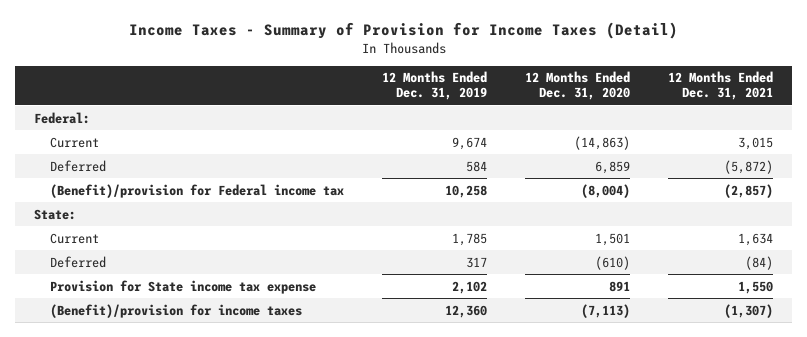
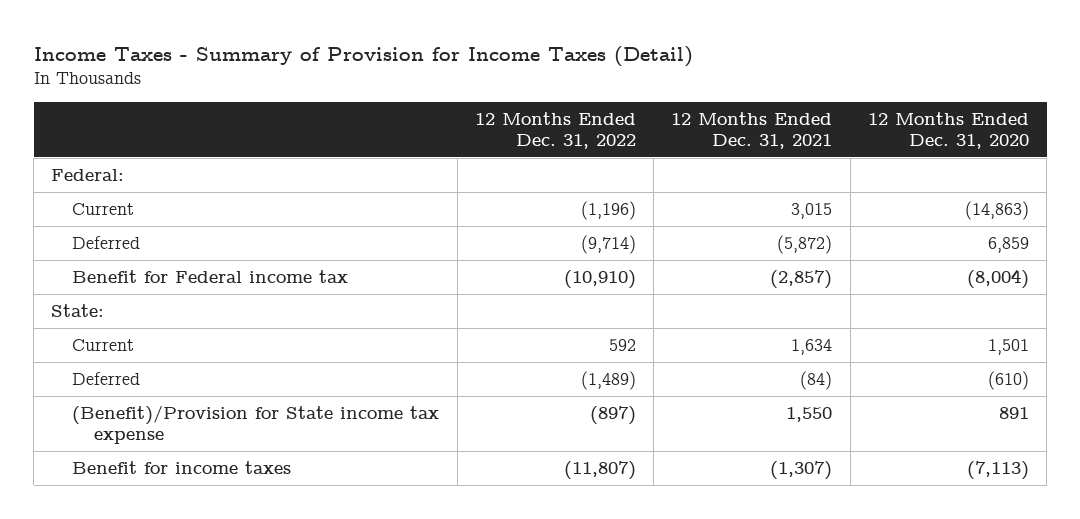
[382,71,488,101] 12 Months Ended Dec. 31, 2019 -> none
none -> [474,111,636,149] 12 Months Ended Dec. 31, 2022
[50,183,345,198] (Benefit)/provision for Federal income tax -> [72,269,349,283] Benefit for Federal income tax
[50,279,317,294] Provision for State income tax expense -> [72,404,440,444] (Benefit)/Provision for State income tax expense
[50,303,303,318] (Benefit)/provision for income taxes -> [72,460,292,474] Benefit for income taxes

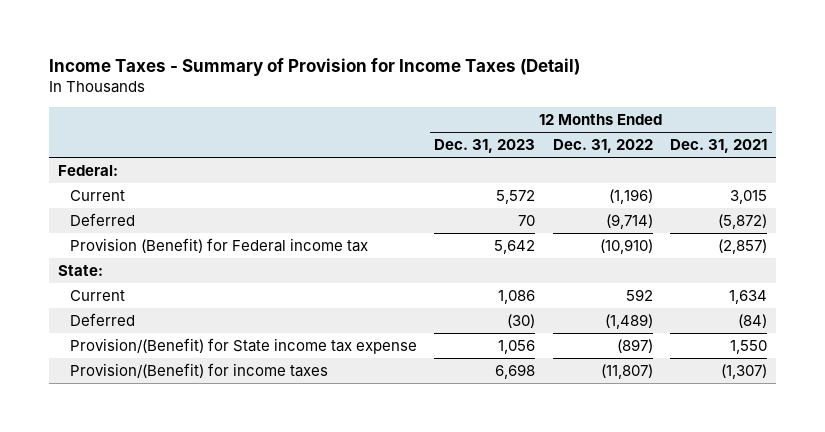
[867,111,1029,149] 12 Months Ended Dec. 31, 2020 -> none
none -> [434,139,536,154] Dec. 31, 2023
[72,269,349,283] Benefit for Federal income tax -> [69,237,368,253] Provision (Benefit) for Federal income tax
[72,404,440,444] (Benefit)/Provision for State income tax expense -> [69,337,417,354] Provision/(Benefit) for State income tax expense
[72,460,292,474] Benefit for income taxes -> [69,362,328,378] Provision/(Benefit) for income taxes

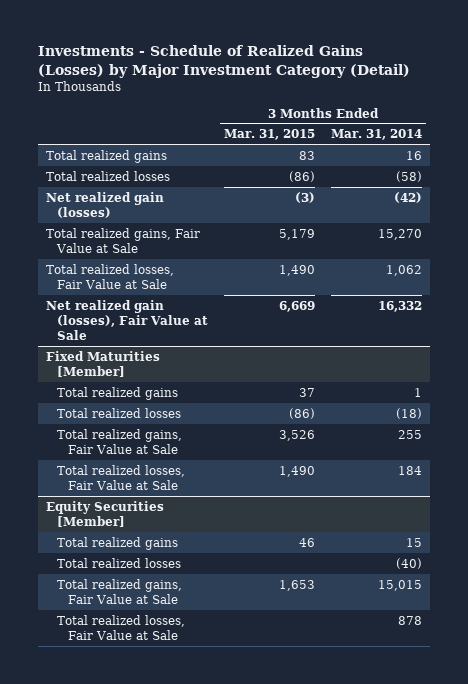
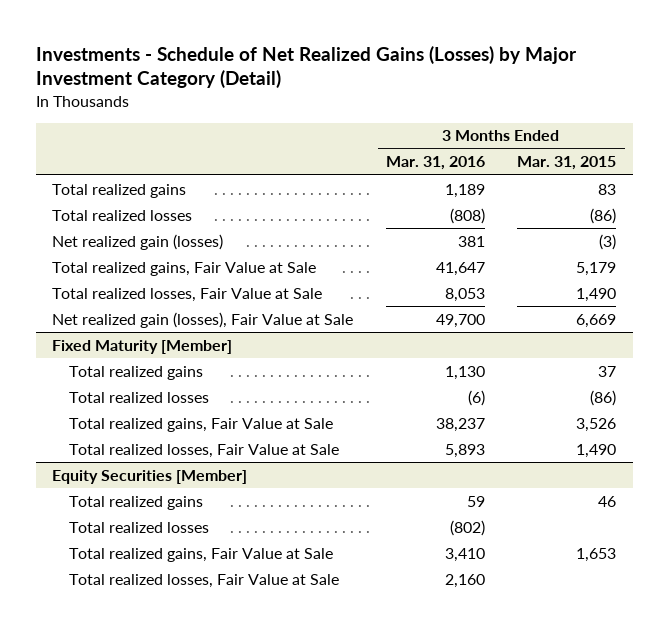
[37,45,410,78] Investments - Schedule of Realized Gains (Losses) by Major Investment Category (Detail) -> [36,45,578,89] Investments - Schedule of Net Realized Gains (Losses) by Major Investment Category (Detail)
[331,129,423,141] Mar. 31, 2014 -> none
none -> [385,156,485,171] Mar. 31, 2016
[45,350,160,377] Fixed Maturities [Member] -> [52,339,233,354] Fixed Maturity [Member]

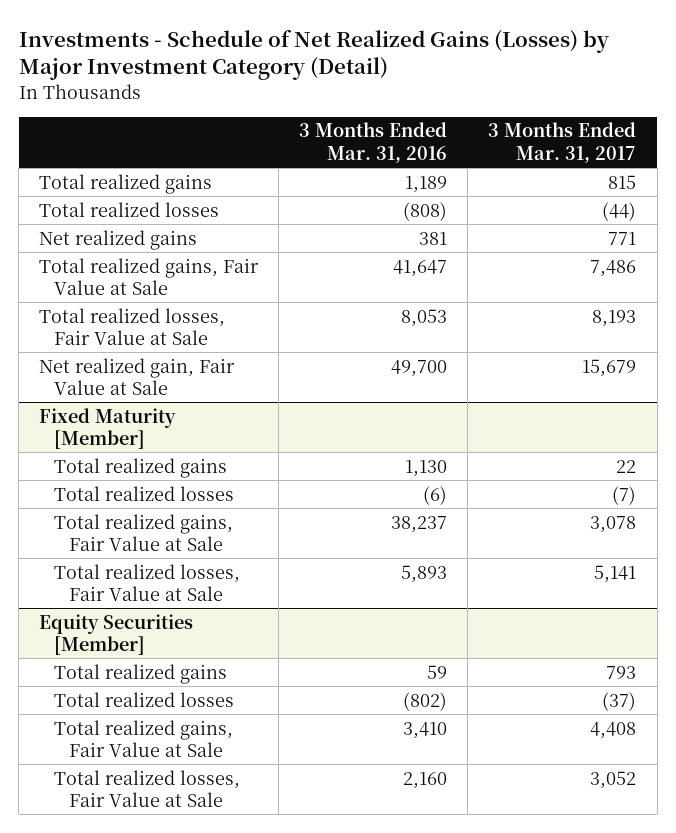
[517,156,617,171] Mar. 31, 2015 -> none
none -> [488,122,637,163] 3 Months Ended Mar. 31, 2017
[52,233,224,250] Net realized gain (losses) -> [39,229,198,250] Net realized gains
[52,311,354,328] Net realized gain (losses), Fair Value at Sale -> [39,357,236,395] Net realized gain, Fair Value at Sale

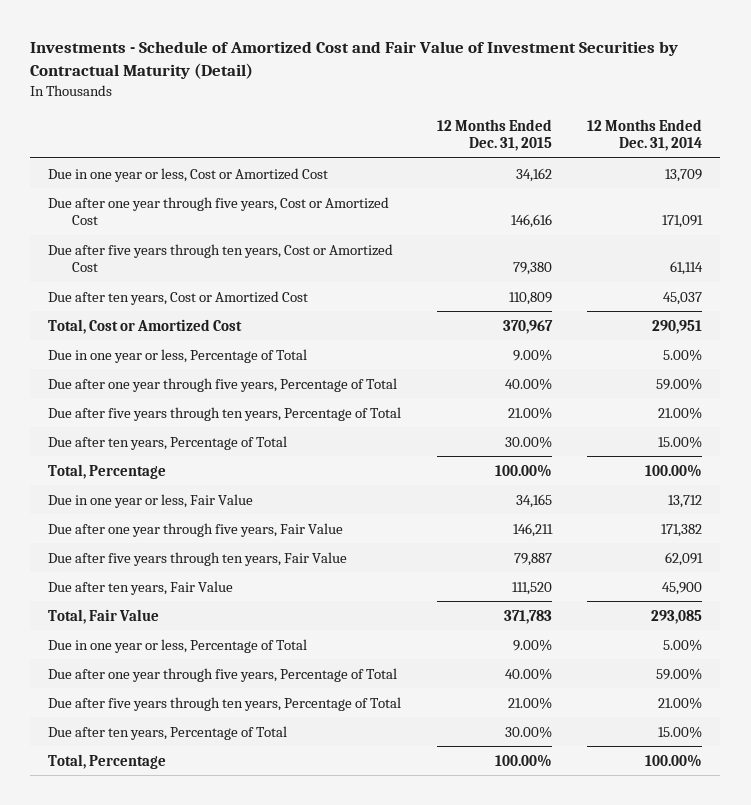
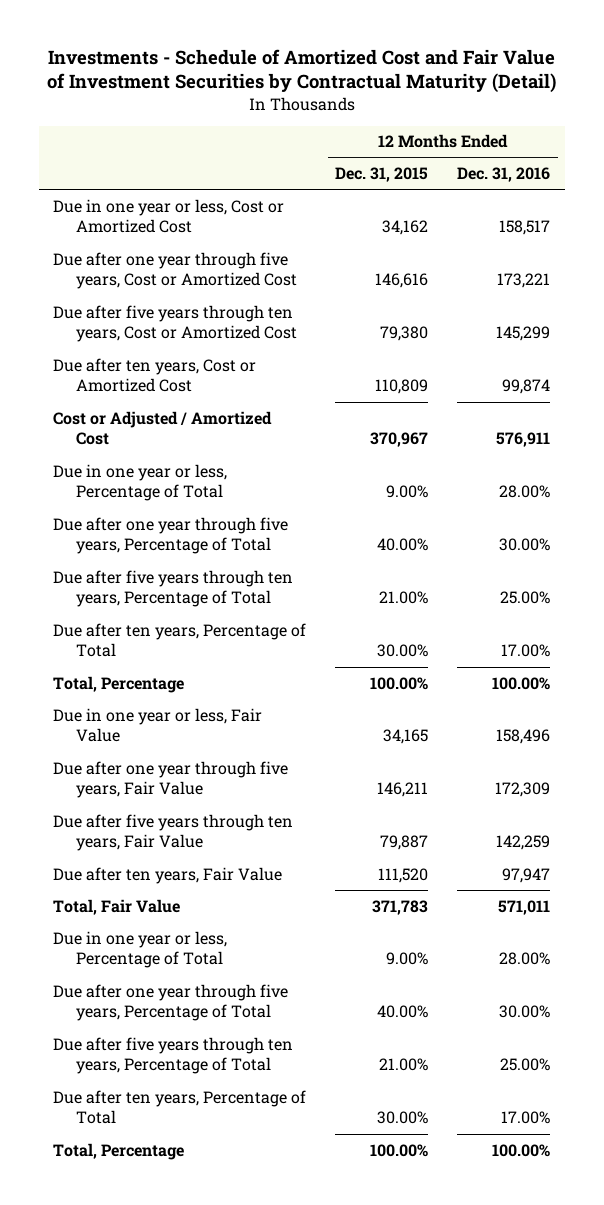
[587,118,703,152] 12 Months Ended Dec. 31, 2014 -> none
none -> [457,167,551,183] Dec. 31, 2016
[48,318,243,334] Total, Cost or Amortized Cost -> [53,410,273,446] Cost or Adjusted / Amortized Cost

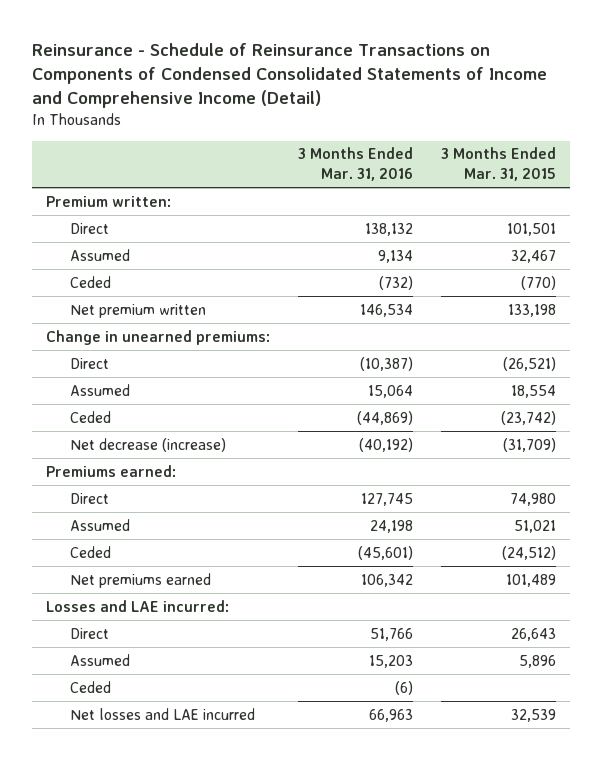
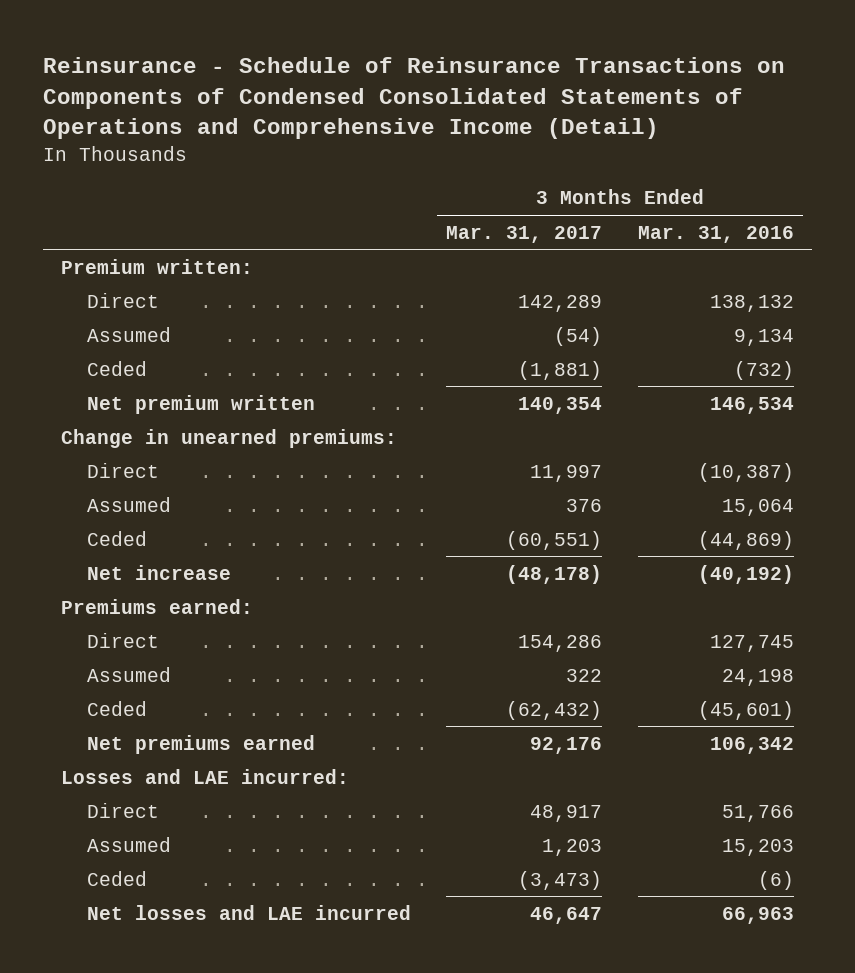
[31,42,547,109] Reinsurance - Schedule of Reinsurance Transactions on Components of Condensed Consolidated Statements of Income and Comprehensive Income (Detail) -> [42,57,785,140] Reinsurance - Schedule of Reinsurance Transactions on Components of Condensed Consolidated Statements of Operations and Comprehensive Income (Detail)
[441,147,557,182] 3 Months Ended Mar. 31, 2015 -> none
none -> [446,225,603,243] Mar. 31, 2017
[69,437,226,452] Net decrease (increase) -> [86,564,231,580] Net increase

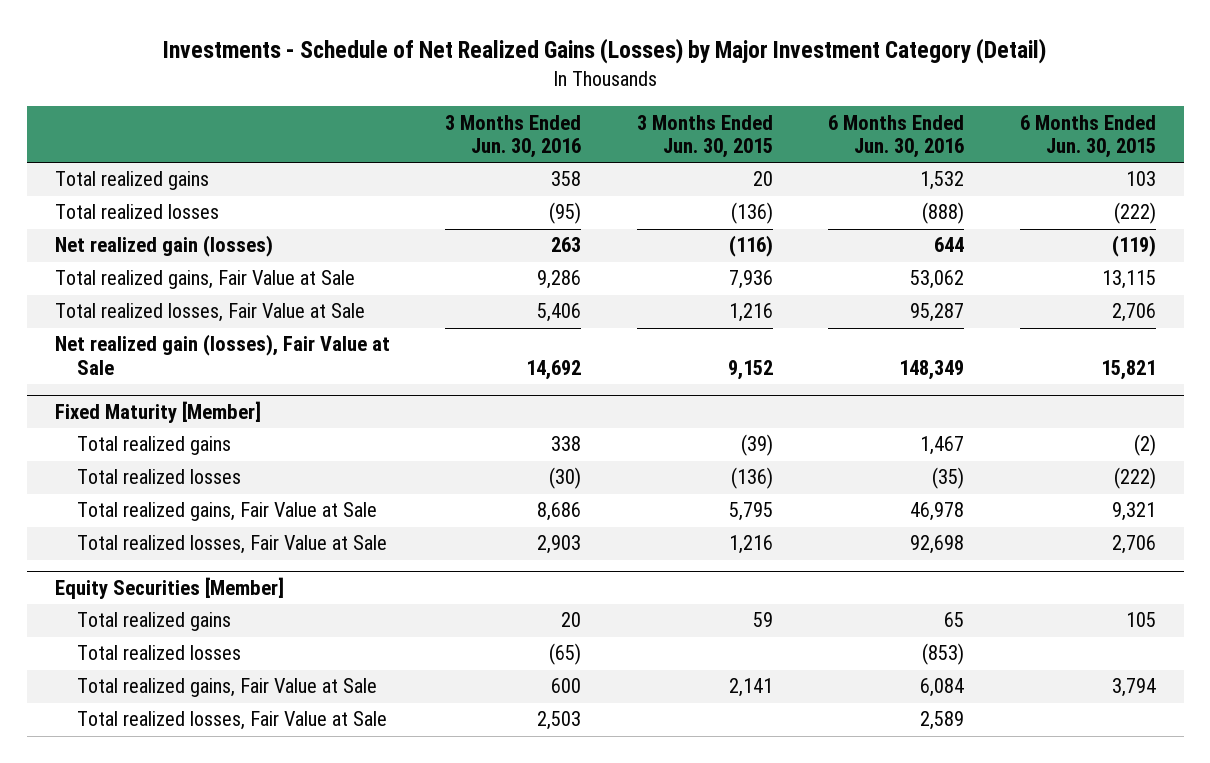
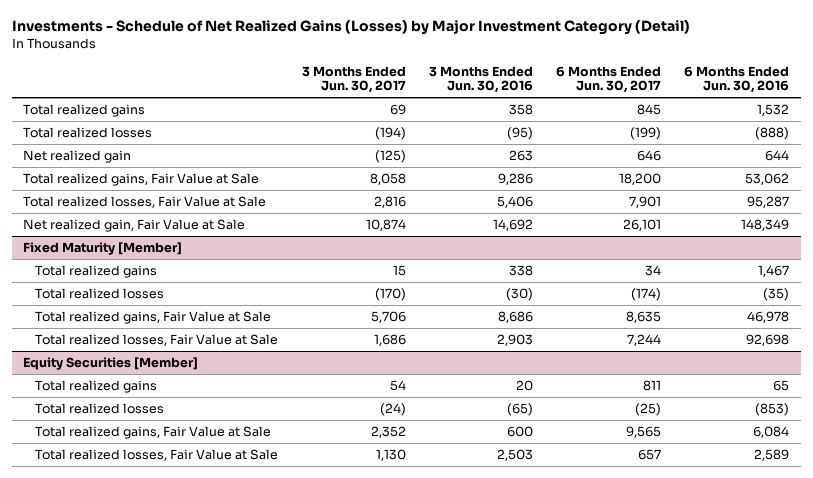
[636,114,773,159] 3 Months Ended Jun. 30, 2015 -> none
[1019,114,1156,159] 6 Months Ended Jun. 30, 2015 -> none
none -> [301,65,406,94] 3 Months Ended Jun. 30, 2017
none -> [555,65,661,94] 6 Months Ended Jun. 30, 2017
[54,235,273,258] Net realized gain (losses) -> [23,150,132,164] Net realized gain
[54,334,390,376] Net realized gain (losses), Fair Value at Sale -> [23,219,246,233] Net realized gain, Fair Value at Sale

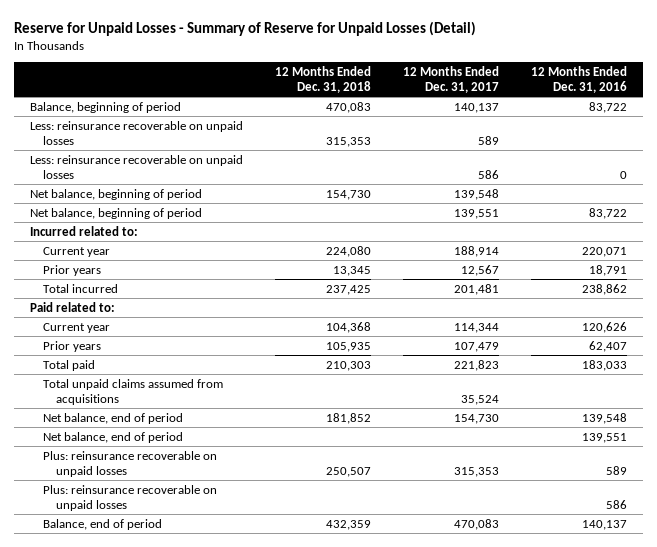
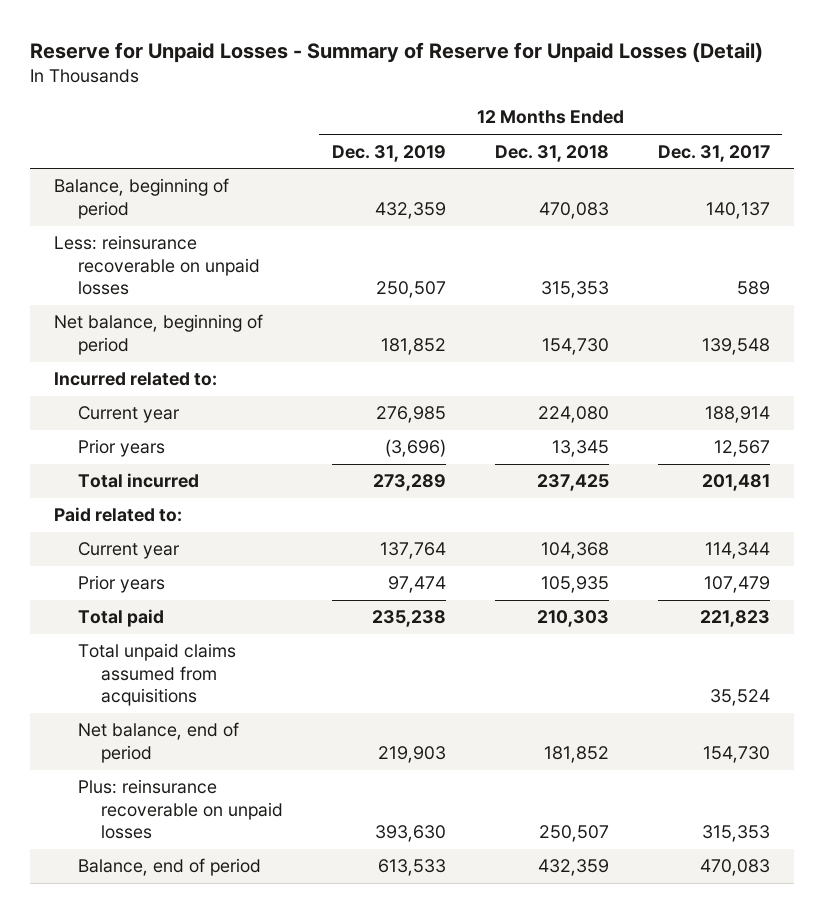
[531,65,628,93] 12 Months Ended Dec. 31, 2016 -> none
none -> [331,144,446,162] Dec. 31, 2019
[29,154,243,179] Less: reinsurance recoverable on unpaid losses -> none
[29,207,202,219] Net balance, beginning of period -> none
[42,431,183,443] Net balance, end of period -> none
[42,484,217,511] Plus: reinsurance recoverable on unpaid losses -> none

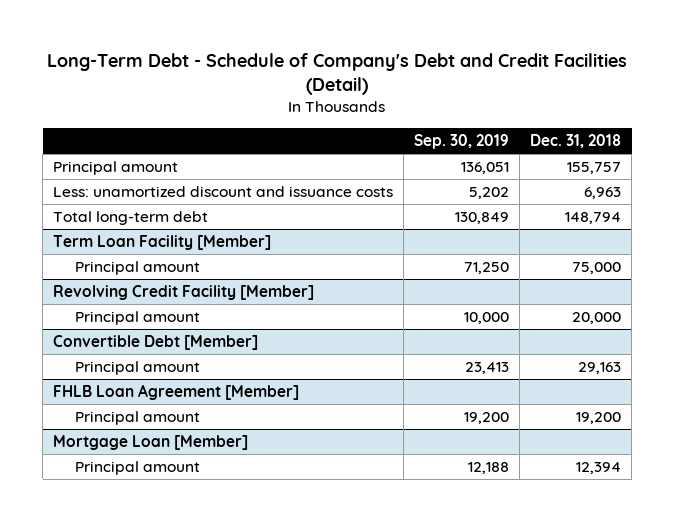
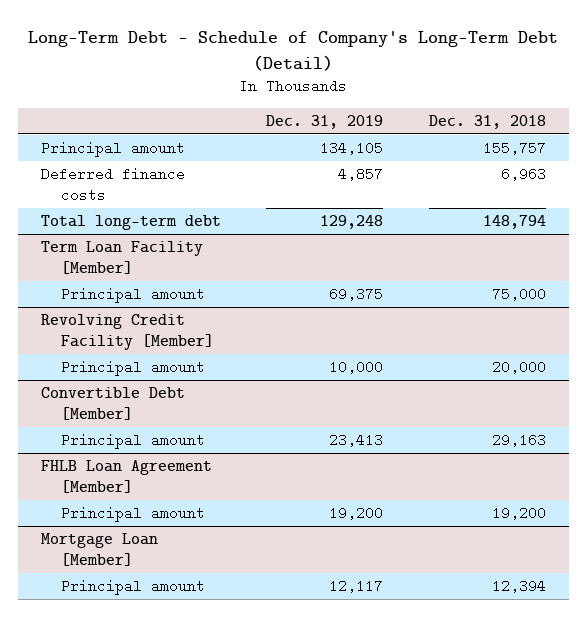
[47,52,628,96] Long-Term Debt - Schedule of Company's Debt and Credit Facilities (Detail) -> [28,31,559,71] Long-Term Debt - Schedule of Company's Long-Term Debt (Detail)
[414,134,510,150] Sep. 30, 2019 -> none
none -> [266,114,384,129] Dec. 31, 2019
[53,186,394,198] Less: unamortized discount and issuance costs -> [40,167,185,203] Deferred finance costs

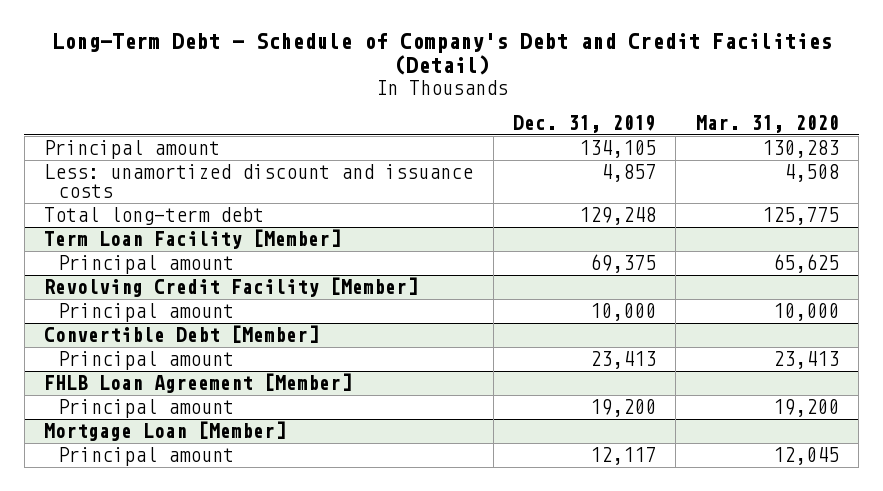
[28,31,559,71] Long-Term Debt - Schedule of Company's Long-Term Debt (Detail) -> [51,32,832,76] Long-Term Debt - Schedule of Company's Debt and Credit Facilities (Detail)
[428,114,546,129] Dec. 31, 2018 -> none
none -> [695,114,839,133] Mar. 31, 2020
[40,167,185,203] Deferred finance costs -> [44,164,474,198] Less: unamortized discount and issuance costs

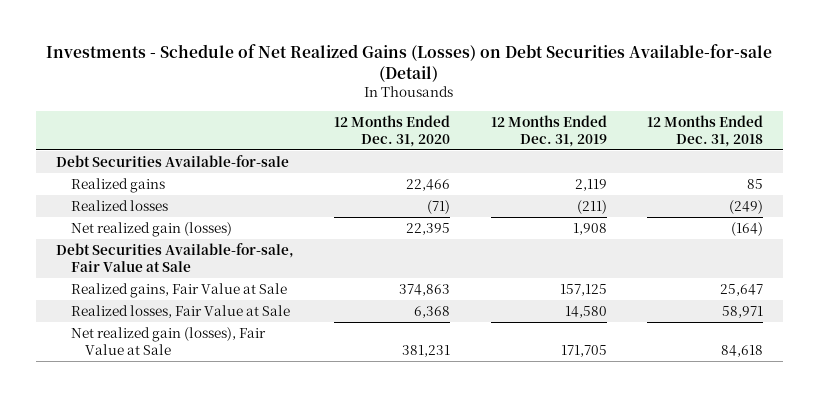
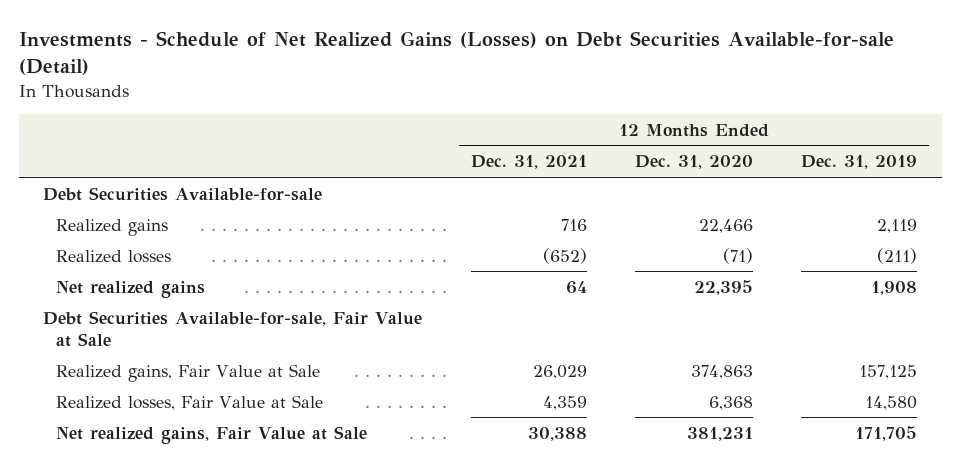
[646,114,763,147] 12 Months Ended Dec. 31, 2018 -> none
none -> [470,155,587,170] Dec. 31, 2021
[70,222,232,238] Net realized gain (losses) -> [56,280,206,298] Net realized gains
[70,327,266,355] Net realized gain (losses), Fair Value at Sale -> [56,425,368,444] Net realized gains, Fair Value at Sale

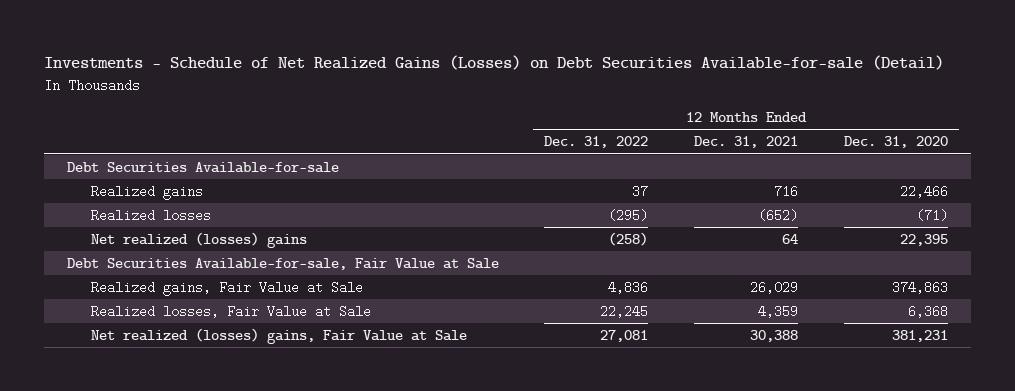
[801,155,918,170] Dec. 31, 2019 -> none
none -> [544,136,649,149] Dec. 31, 2022
[56,280,206,298] Net realized gains -> [90,231,307,248] Net realized (losses) gains
[56,425,368,444] Net realized gains, Fair Value at Sale -> [90,327,467,344] Net realized (losses) gains, Fair Value at Sale

